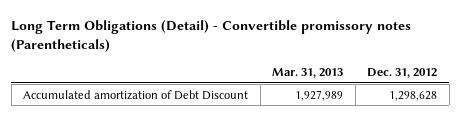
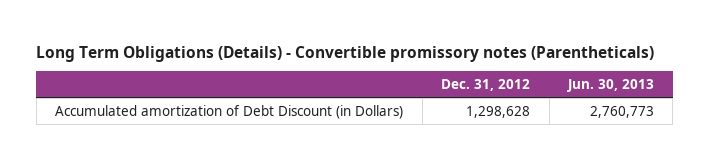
[11,20,412,53] Long Term Obligations (Detail) - Convertible promissory notes (Parentheticals) -> [36,45,655,62] Long Term Obligations (Details) - Convertible promissory notes (Parentheticals)
[272,68,344,79] Mar. 31, 2013 -> none
none -> [566,78,654,92] Jun. 30, 2013
[23,89,249,100] Accumulated amortization of Debt Discount -> [55,104,404,119] Accumulated amortization of Debt Discount (in Dollars)

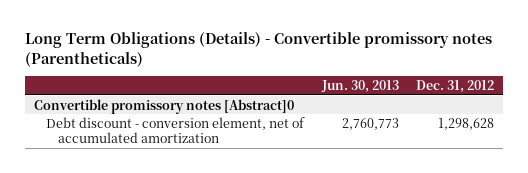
none -> [33,98,294,114] Convertible promissory notes [Abstract]0
[55,104,404,119] Accumulated amortization of Debt Discount (in Dollars) -> [46,116,306,144] Debt discount - conversion element, net of accumulated amortization

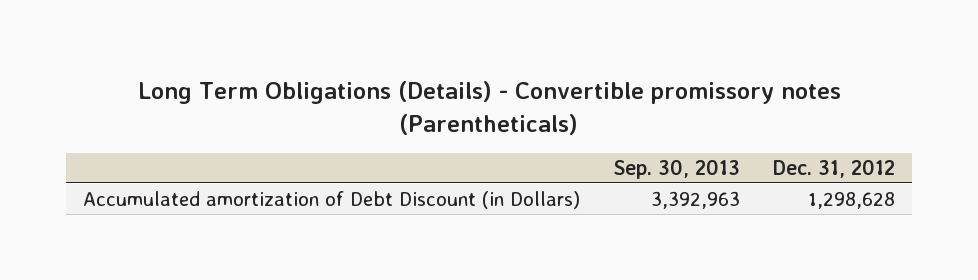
[320,79,399,93] Jun. 30, 2013 -> none
none -> [612,158,740,179] Sep. 30, 2013
[33,98,294,114] Convertible promissory notes [Abstract]0 -> none
[46,116,306,144] Debt discount - conversion element, net of accumulated amortization -> [82,191,580,210] Accumulated amortization of Debt Discount (in Dollars)

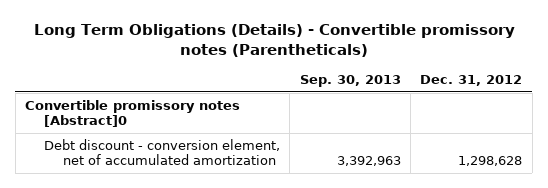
none -> [25,99,241,128] Convertible promissory notes [Abstract]0
[82,191,580,210] Accumulated amortization of Debt Discount (in Dollars) -> [44,138,281,166] Debt discount - conversion element, net of accumulated amortization

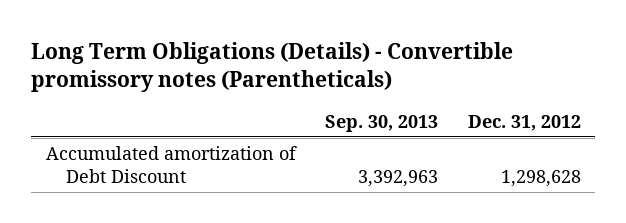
[25,99,241,128] Convertible promissory notes [Abstract]0 -> none
[44,138,281,166] Debt discount - conversion element, net of accumulated amortization -> [45,146,297,183] Accumulated amortization of Debt Discount

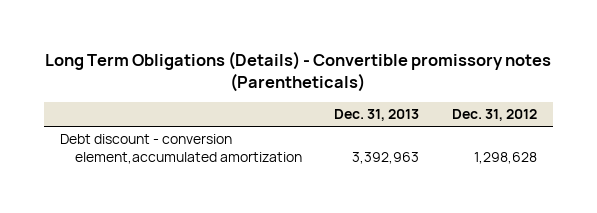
[325,114,439,132] Sep. 30, 2013 -> none
none -> [334,109,420,122] Dec. 31, 2013
[45,146,297,183] Accumulated amortization of Debt Discount -> [59,134,302,164] Debt discount - conversion element,accumulated amortization

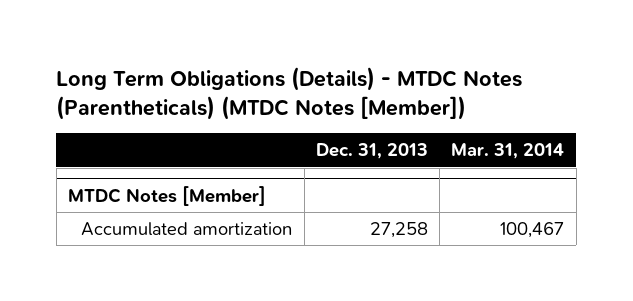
[45,50,552,92] Long Term Obligations (Details) - Convertible promissory notes (Parentheticals) -> [56,66,523,120] Long Term Obligations (Details) - MTDC Notes (Parentheticals) (MTDC Notes [Member])
[452,109,538,122] Dec. 31, 2012 -> none
none -> [451,143,565,160] Mar. 31, 2014
none -> [68,185,267,206] MTDC Notes [Member]
[59,134,302,164] Debt discount - conversion element,accumulated amortization -> [81,222,293,237] Accumulated amortization
[352,151,420,164] 3,392,963 -> [369,222,428,239] 27,258

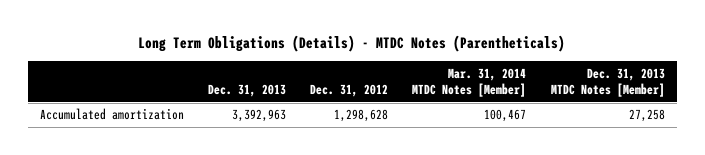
[56,66,523,120] Long Term Obligations (Details) - MTDC Notes (Parentheticals) (MTDC Notes [Member]) -> [138,35,566,53] Long Term Obligations (Details) - MTDC Notes (Parentheticals)
[451,143,565,160] Mar. 31, 2014 -> none
none -> [310,84,389,98] Dec. 31, 2012
none -> [412,67,527,98] Mar. 31, 2014 MTDC Notes [Member]
none -> [550,67,665,98] Dec. 31, 2013 MTDC Notes [Member]
[68,185,267,206] MTDC Notes [Member] -> none
[369,222,428,239] 27,258 -> [232,109,287,123] 3,392,963

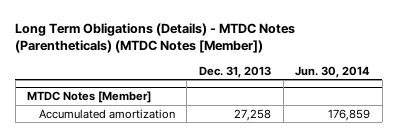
[138,35,566,53] Long Term Obligations (Details) - MTDC Notes (Parentheticals) -> [15,22,296,54] Long Term Obligations (Details) - MTDC Notes (Parentheticals) (MTDC Notes [Member])
[310,84,389,98] Dec. 31, 2012 -> none
[412,67,527,98] Mar. 31, 2014 MTDC Notes [Member] -> none
[550,67,665,98] Dec. 31, 2013 MTDC Notes [Member] -> none
none -> [295,65,371,78] Jun. 30, 2014
none -> [27,90,152,103] MTDC Notes [Member]
[232,109,287,123] 3,392,963 -> [233,108,271,121] 27,258

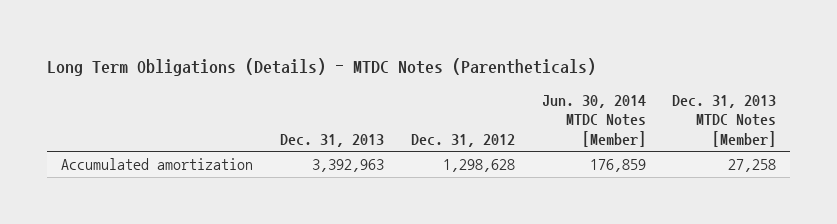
[15,22,296,54] Long Term Obligations (Details) - MTDC Notes (Parentheticals) (MTDC Notes [Member]) -> [47,57,597,76] Long Term Obligations (Details) - MTDC Notes (Parentheticals)
[295,65,371,78] Jun. 30, 2014 -> none
none -> [410,133,515,147] Dec. 31, 2012
none -> [541,94,646,147] Jun. 30, 2014 MTDC Notes [Member]
none -> [672,94,777,147] Dec. 31, 2013 MTDC Notes [Member]
[27,90,152,103] MTDC Notes [Member] -> none
[233,108,271,121] 27,258 -> [311,159,384,173] 3,392,963

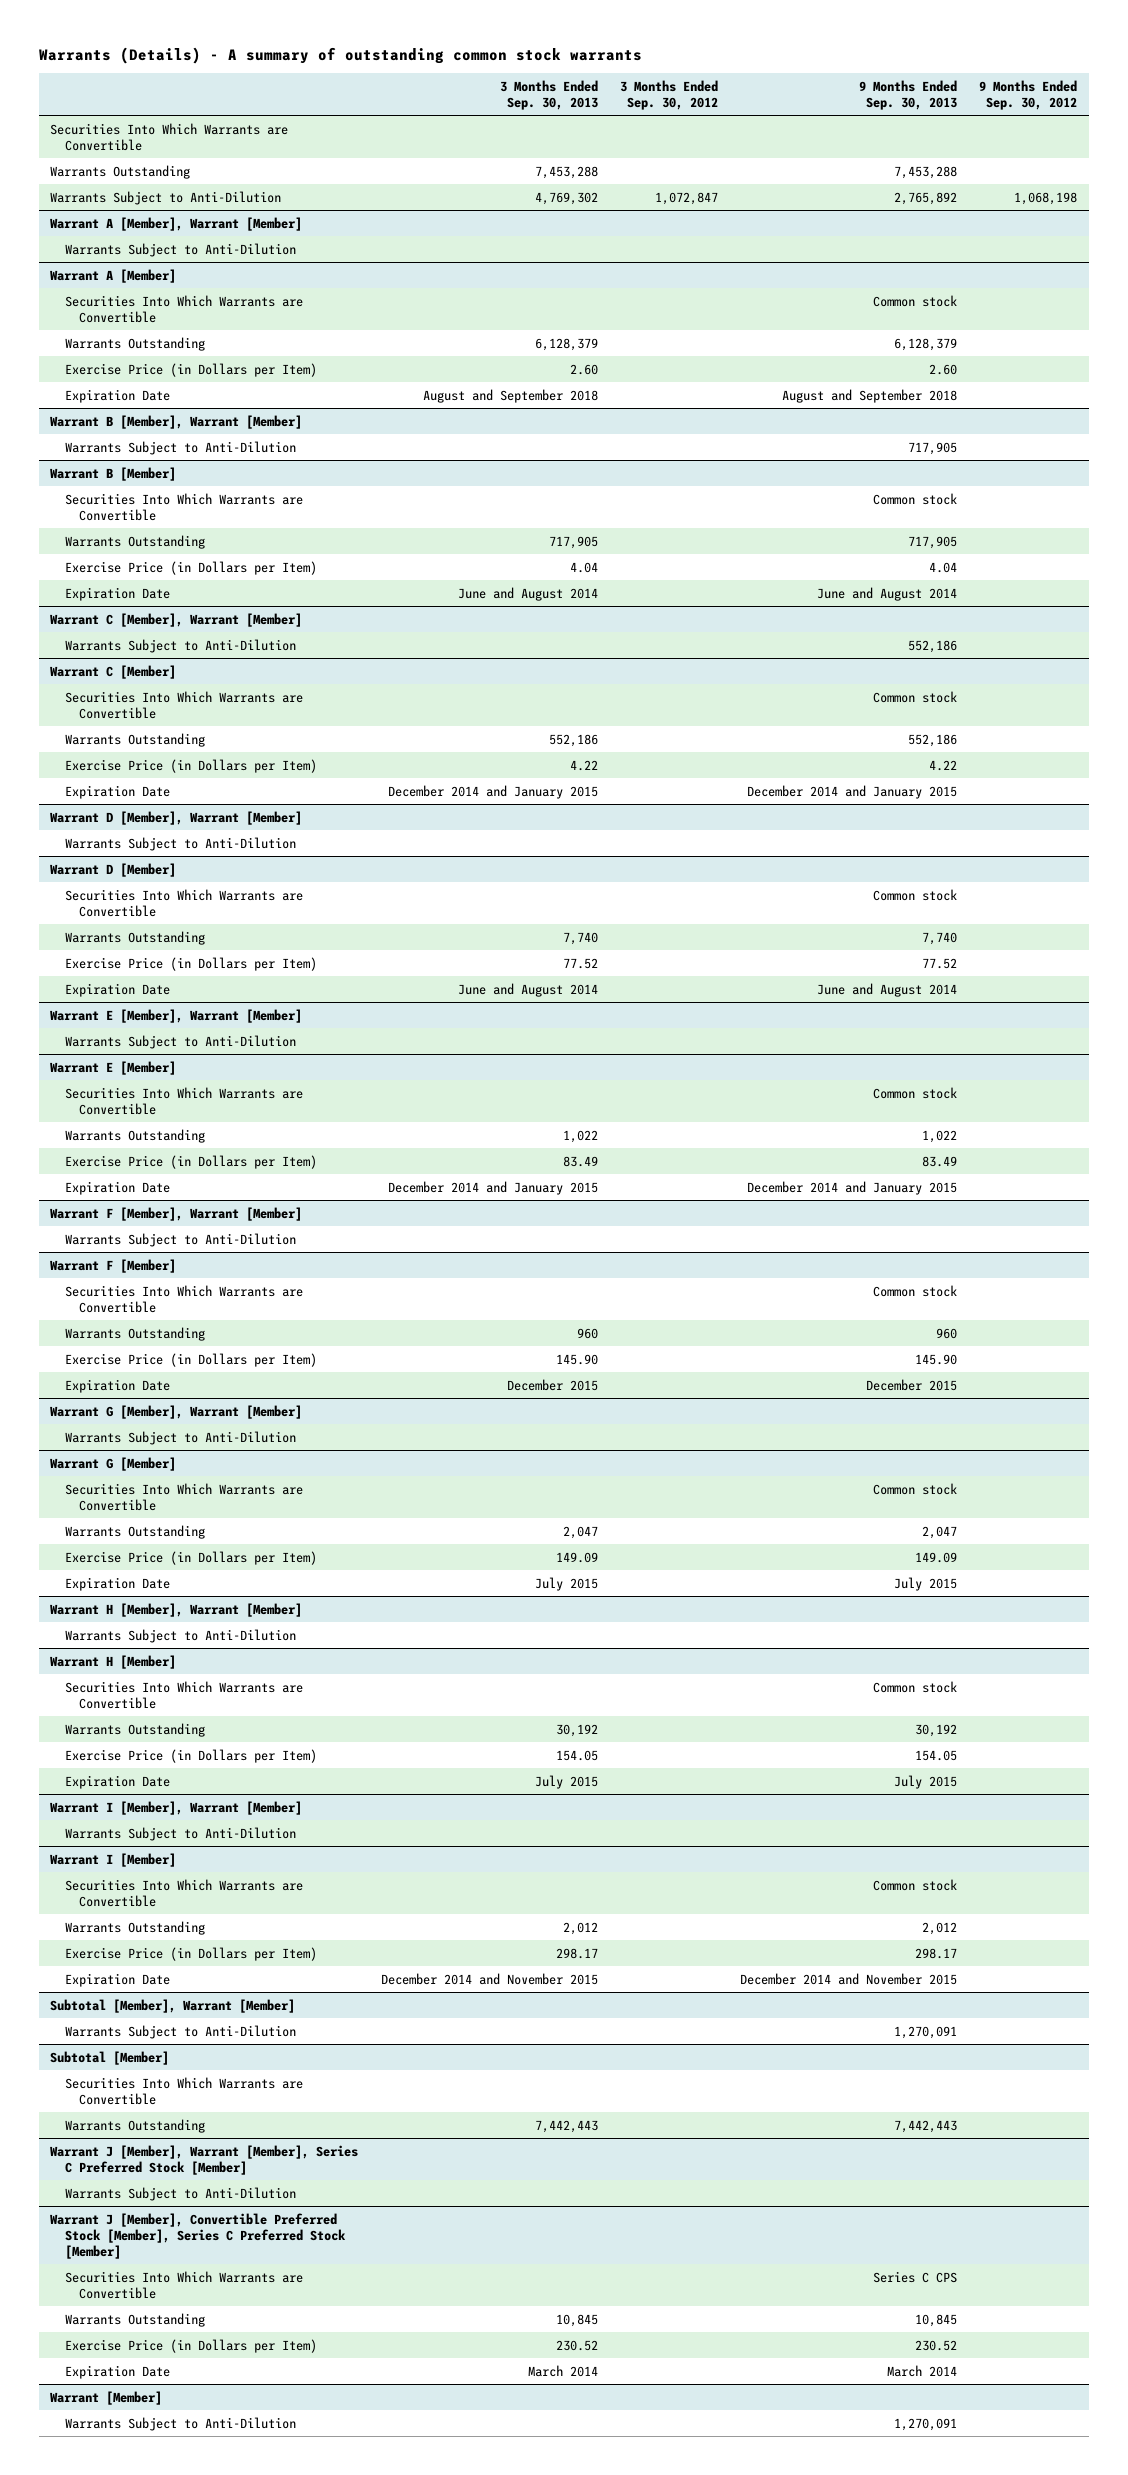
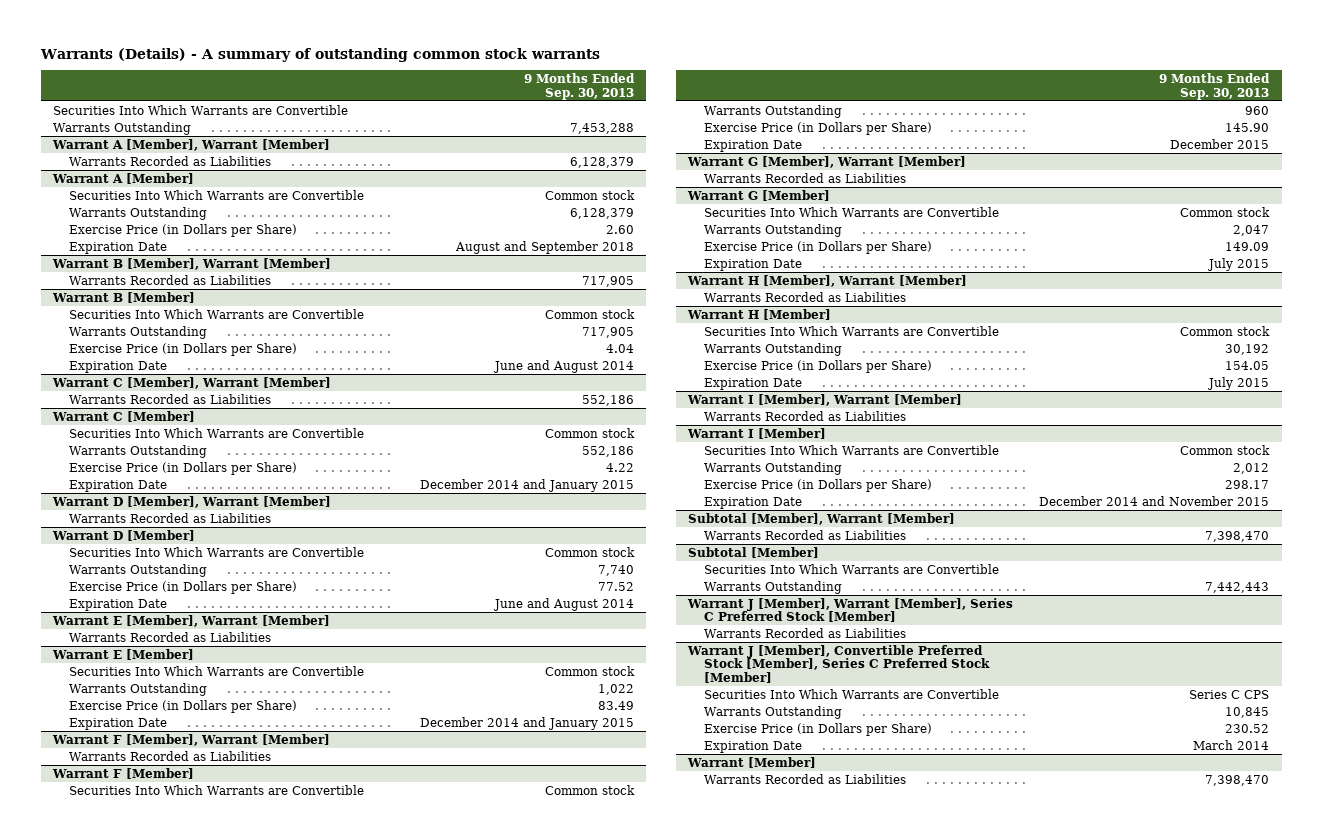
[499,79,598,110] 3 Months Ended Sep. 30, 2013 -> none
[619,79,718,110] 3 Months Ended Sep. 30, 2012 -> none
[979,79,1078,110] 9 Months Ended Sep. 30, 2012 -> none
[50,190,282,205] Warrants Subject to Anti-Dilution -> none
[64,242,296,257] Warrants Subject to Anti-Dilution -> none
none -> [68,155,271,166] Warrants Recorded as Liabilities
[64,362,317,377] Exercise Price (in Dollars per Item) -> [68,223,297,237] Exercise Price (in Dollars per Share)
[64,440,296,455] Warrants Subject to Anti-Dilution -> [68,274,271,285] Warrants Recorded as Liabilities
[64,560,317,575] Exercise Price (in Dollars per Item) -> [68,342,297,356] Exercise Price (in Dollars per Share)
[64,638,296,653] Warrants Subject to Anti-Dilution -> [68,393,271,404] Warrants Recorded as Liabilities
[64,758,317,773] Exercise Price (in Dollars per Item) -> [68,461,297,475] Exercise Price (in Dollars per Share)
[64,836,296,851] Warrants Subject to Anti-Dilution -> none
none -> [68,512,271,523] Warrants Recorded as Liabilities
[64,956,317,971] Exercise Price (in Dollars per Item) -> [68,580,297,594] Exercise Price (in Dollars per Share)
[64,1034,296,1049] Warrants Subject to Anti-Dilution -> none
none -> [68,631,271,642] Warrants Recorded as Liabilities
[64,1154,317,1169] Exercise Price (in Dollars per Item) -> [68,699,297,713] Exercise Price (in Dollars per Share)
[64,1232,296,1247] Warrants Subject to Anti-Dilution -> none
none -> [68,750,271,761] Warrants Recorded as Liabilities
[64,1352,317,1367] Exercise Price (in Dollars per Item) -> [703,121,932,135] Exercise Price (in Dollars per Share)
[64,1430,296,1445] Warrants Subject to Anti-Dilution -> none
none -> [703,172,906,183] Warrants Recorded as Liabilities
[64,1550,317,1565] Exercise Price (in Dollars per Item) -> [703,240,932,254] Exercise Price (in Dollars per Share)
[64,1628,296,1643] Warrants Subject to Anti-Dilution -> none
none -> [703,291,906,302] Warrants Recorded as Liabilities
[64,1748,317,1763] Exercise Price (in Dollars per Item) -> [703,359,932,373] Exercise Price (in Dollars per Share)
[64,1826,296,1841] Warrants Subject to Anti-Dilution -> none
none -> [703,410,906,421] Warrants Recorded as Liabilities
[64,1946,317,1961] Exercise Price (in Dollars per Item) -> [703,478,932,492] Exercise Price (in Dollars per Share)
[64,2024,296,2039] Warrants Subject to Anti-Dilution -> none
none -> [703,529,906,540] Warrants Recorded as Liabilities
[64,2186,296,2201] Warrants Subject to Anti-Dilution -> none
none -> [703,627,906,638] Warrants Recorded as Liabilities
[64,2338,317,2353] Exercise Price (in Dollars per Item) -> [703,722,932,736] Exercise Price (in Dollars per Share)
[64,2416,296,2431] Warrants Subject to Anti-Dilution -> none
none -> [703,773,906,784] Warrants Recorded as Liabilities

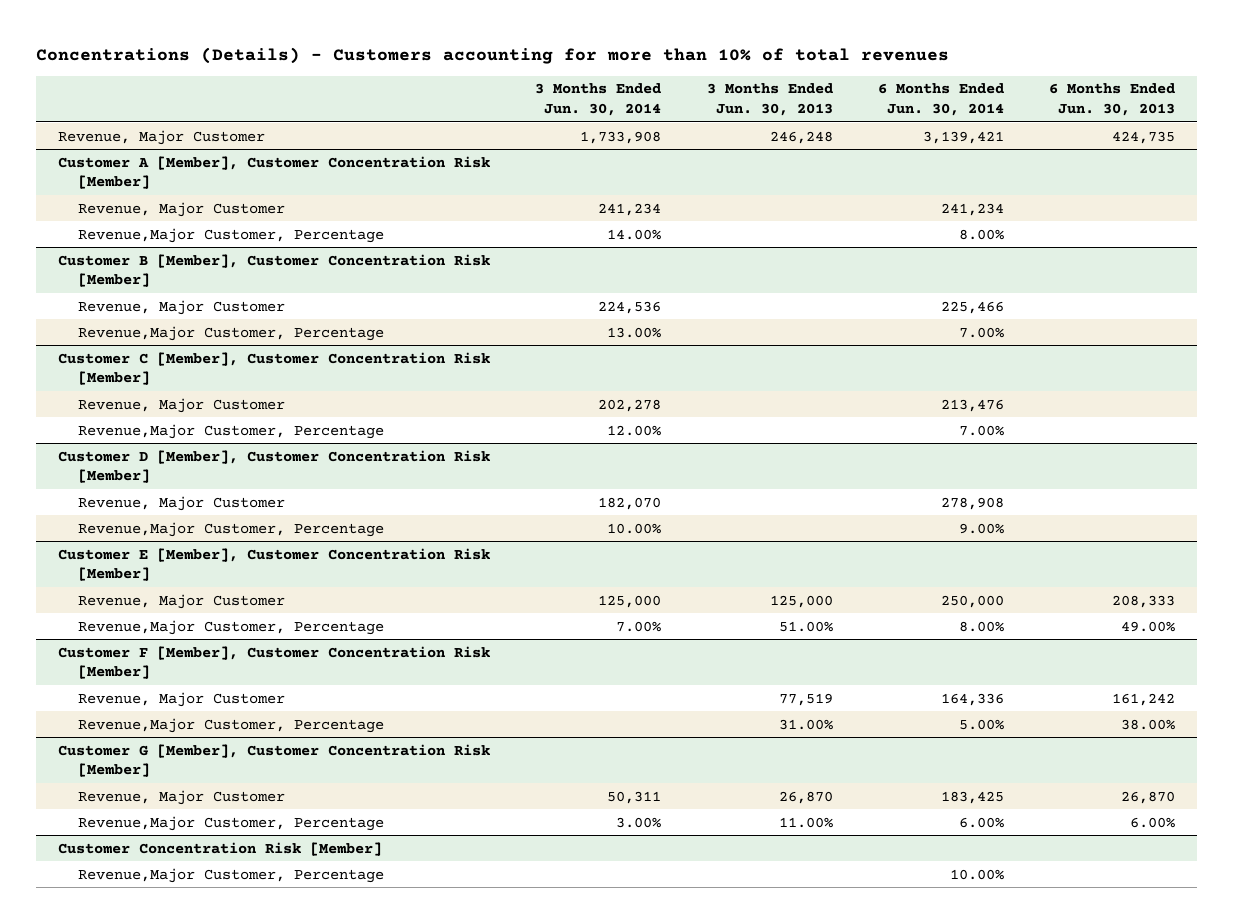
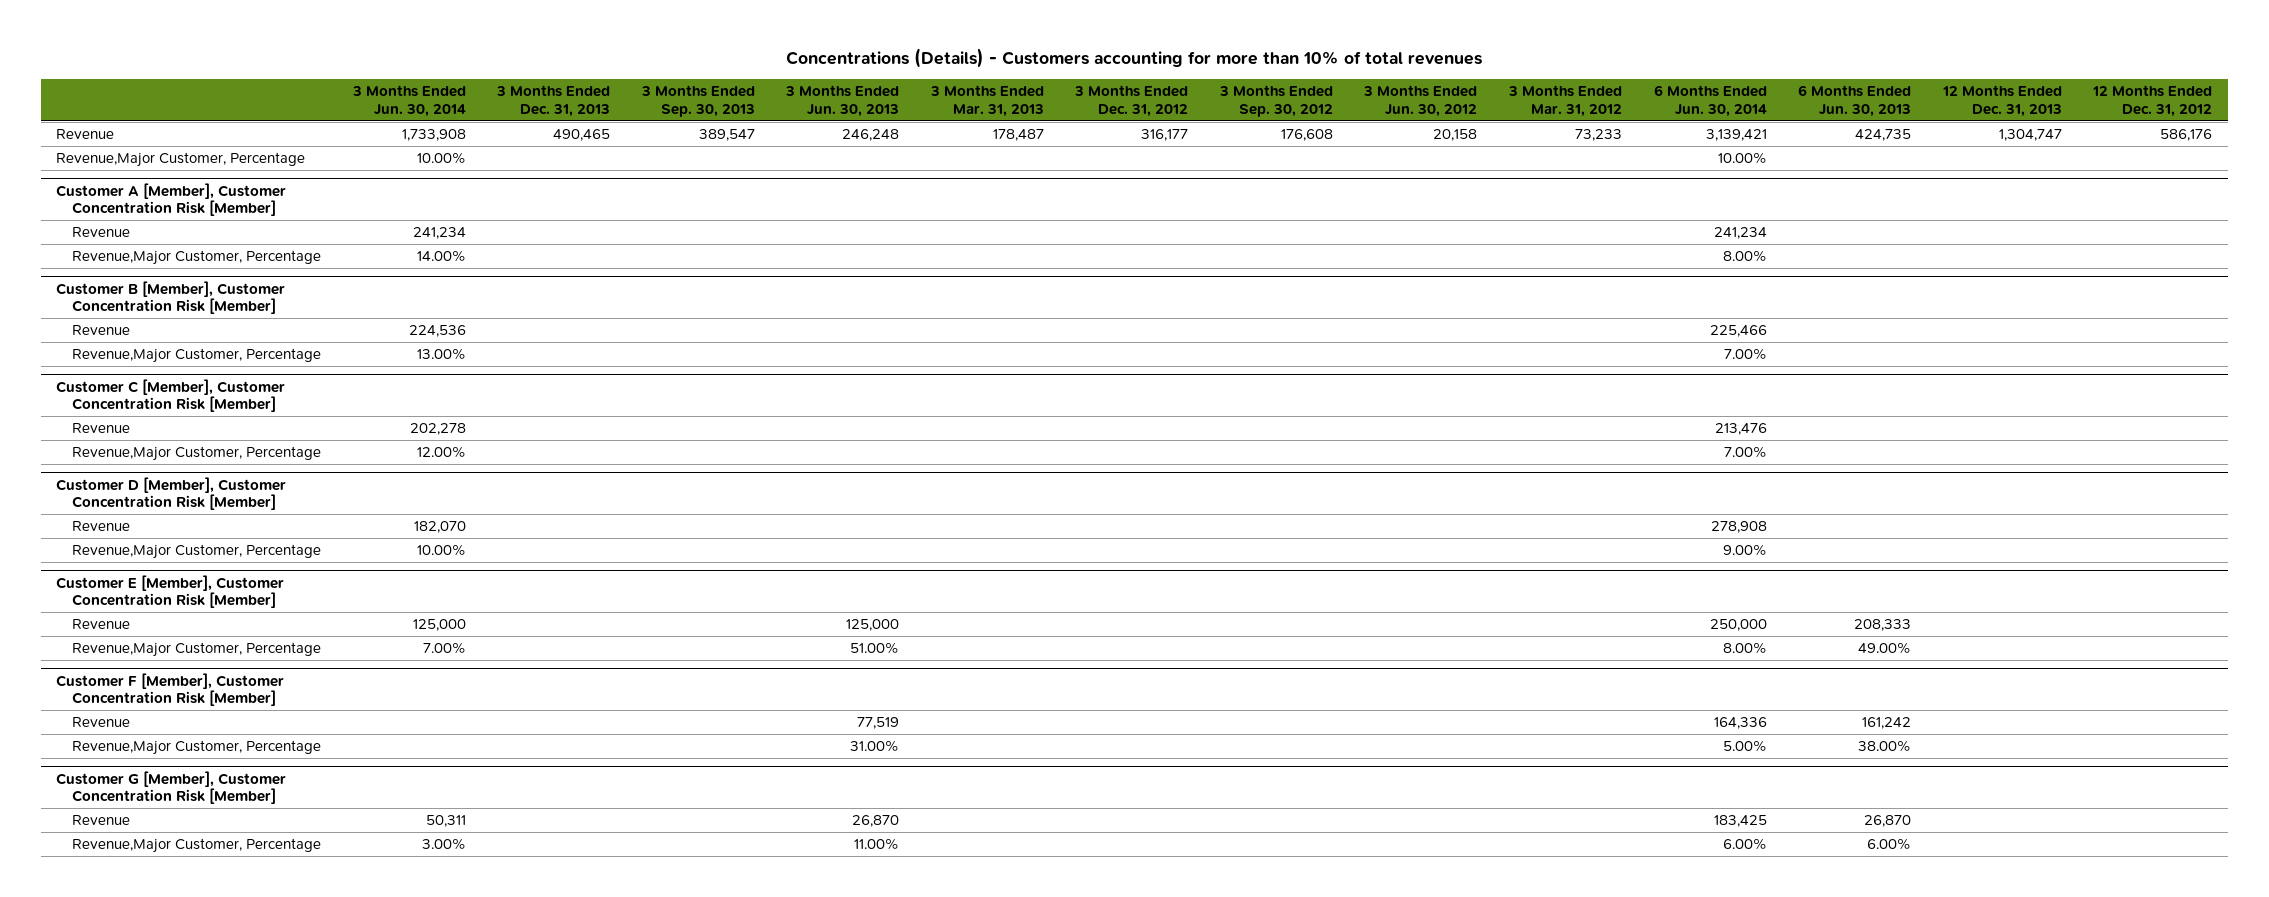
none -> [496,85,611,117] 3 Months Ended Dec. 31, 2013
none -> [640,85,755,117] 3 Months Ended Sep. 30, 2013
none -> [929,85,1044,117] 3 Months Ended Mar. 31, 2013
none -> [1074,85,1189,117] 3 Months Ended Dec. 31, 2012
none -> [1218,85,1333,117] 3 Months Ended Sep. 30, 2012
none -> [1363,85,1478,117] 3 Months Ended Jun. 30, 2012
none -> [1508,85,1623,117] 3 Months Ended Mar. 31, 2012
none -> [1941,85,2062,117] 12 Months Ended Dec. 31, 2013
none -> [2092,85,2213,117] 12 Months Ended Dec. 31, 2012
[58,129,266,145] Revenue, Major Customer -> [56,129,115,140] Revenue
none -> [56,152,306,168] Revenue,Major Customer, Percentage
[78,201,286,217] Revenue, Major Customer -> [72,227,131,238] Revenue
[78,299,286,315] Revenue, Major Customer -> [72,325,131,336] Revenue
[78,397,286,413] Revenue, Major Customer -> [72,423,131,434] Revenue
[78,495,286,511] Revenue, Major Customer -> [72,521,131,532] Revenue
[78,593,286,609] Revenue, Major Customer -> [72,619,131,630] Revenue
[78,691,286,707] Revenue, Major Customer -> [72,717,131,728] Revenue
[78,789,286,805] Revenue, Major Customer -> [72,815,131,826] Revenue
[58,841,383,856] Customer Concentration Risk [Member] -> none
[78,867,385,883] Revenue,Major Customer, Percentage -> none

